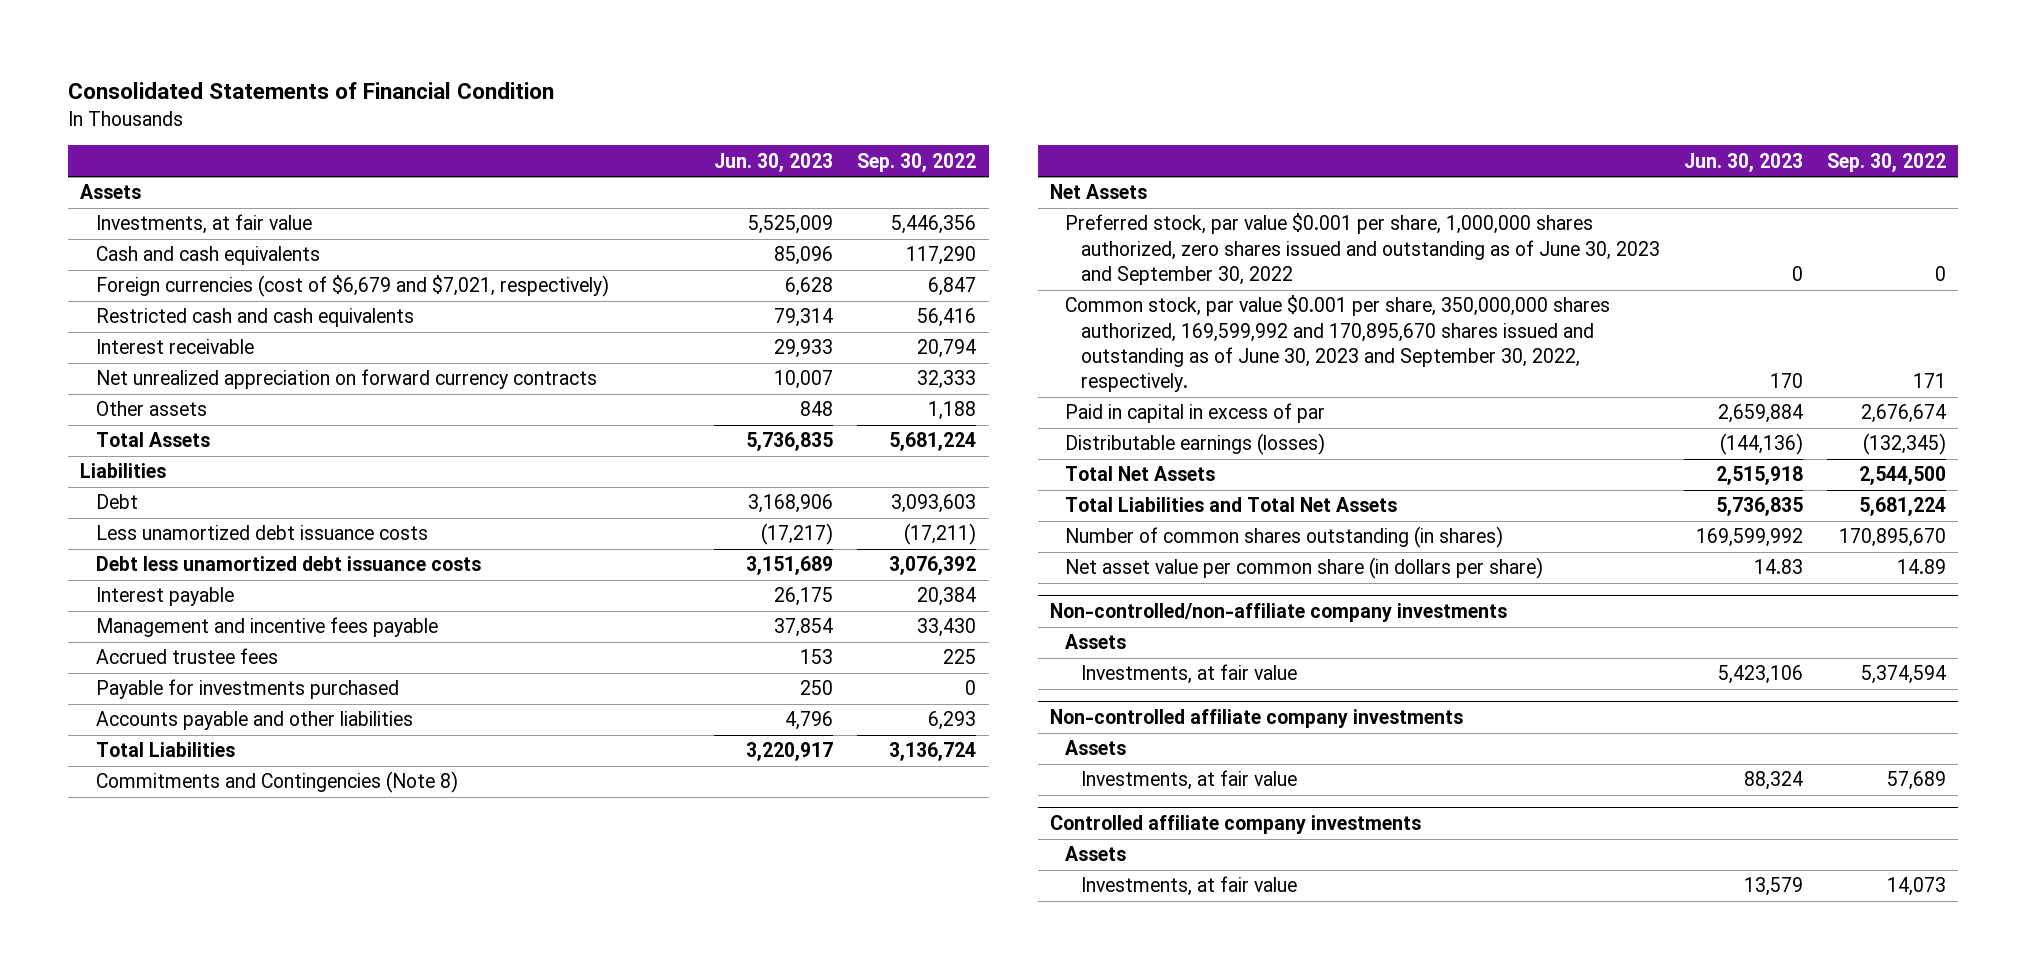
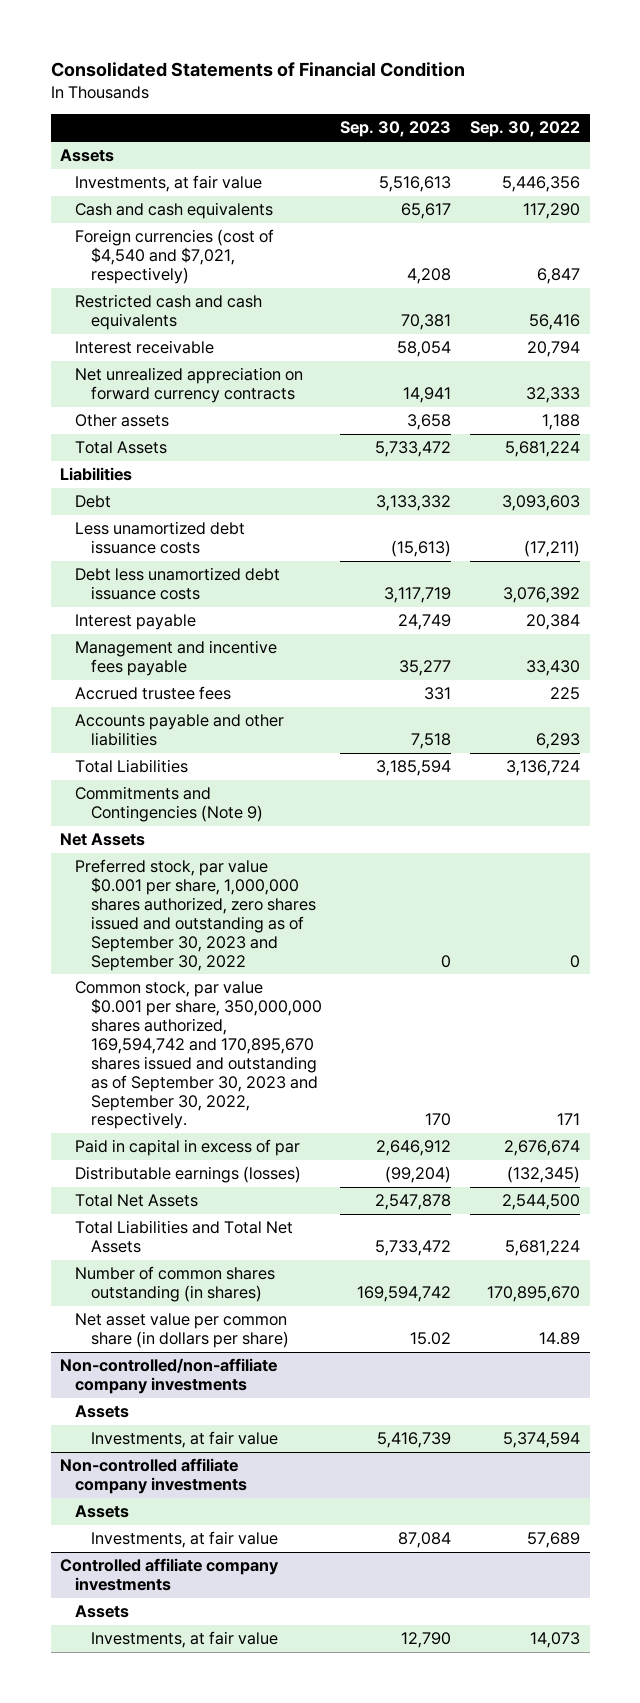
[714,152,834,172] Jun. 30, 2023 -> none
none -> [340,121,452,138] Sep. 30, 2023
[95,275,609,298] Foreign currencies (cost of $6,679 and $7,021, respectively) -> [75,229,275,285] Foreign currencies (cost of $4,540 and $7,021, respectively)
[95,679,399,700] Payable for investments purchased -> none
[95,771,458,794] Commitments and Contingencies (Note 8) -> [75,786,263,823] Commitments and Contingencies (Note 9)
[1065,213,1660,286] Preferred stock, par value $0.001 per share, 1,000,000 shares authorized, zero shares issued and outstanding as of June 30, 2023 and September 30, 2022 -> [75,859,316,971] Preferred stock, par value $0.001 per share, 1,000,000 shares authorized, zero shares issued and outstanding as of September 30, 2023 and September 30, 2022
[1065,295,1611,393] Common stock, par value $0.001 per share, 350,000,000 shares authorized, 169,599,992 and 170,895,670 shares issued and outstanding as of June 30, 2023 and September 30, 2022, respectively. -> [75,981,322,1130] Common stock, par value $0.001 per share, 350,000,000 shares authorized, 169,594,742 and 170,895,670 shares issued and outstanding as of September 30, 2023 and September 30, 2022, respectively.

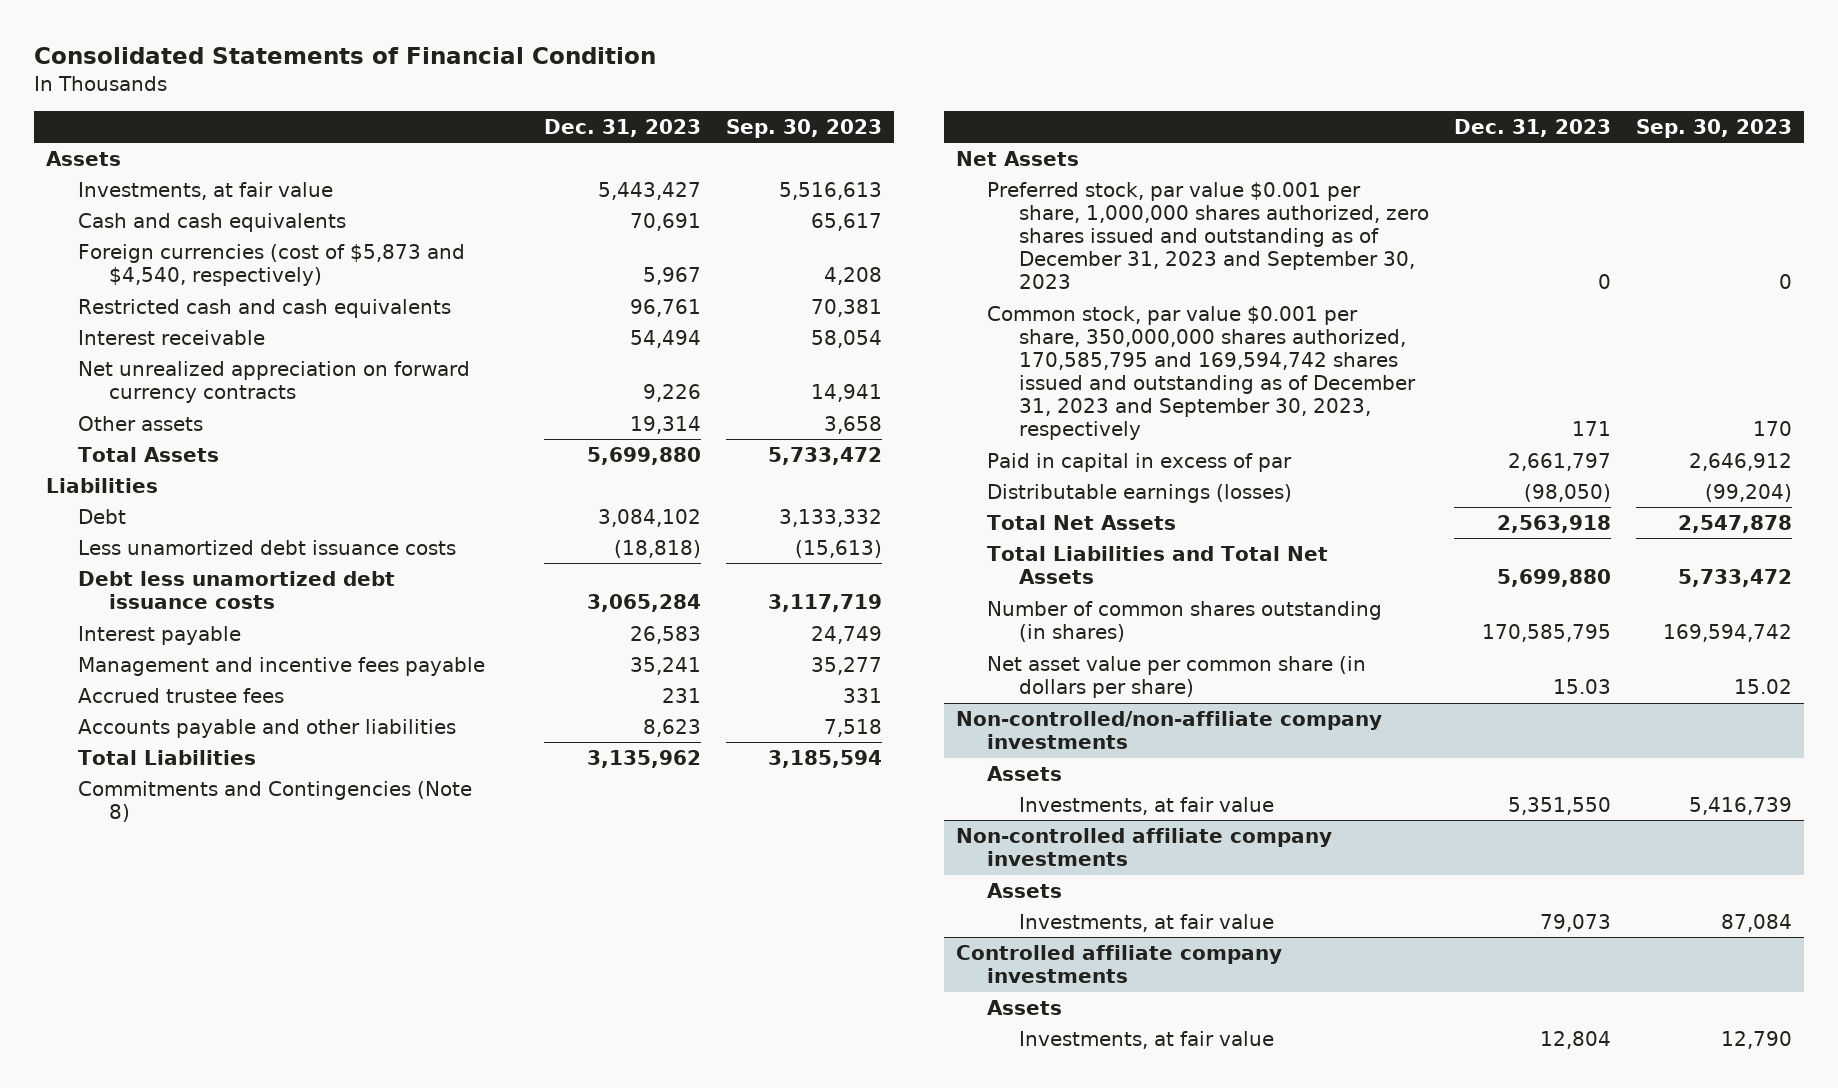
[470,121,581,138] Sep. 30, 2022 -> none
none -> [544,118,702,137] Dec. 31, 2023
[75,229,275,285] Foreign currencies (cost of $4,540 and $7,021, respectively) -> [77,243,465,287] Foreign currencies (cost of $5,873 and $4,540, respectively)
[75,786,263,823] Commitments and Contingencies (Note 9) -> [77,780,472,823] Commitments and Contingencies (Note 8)
[75,859,316,971] Preferred stock, par value $0.001 per share, 1,000,000 shares authorized, zero shares issued and outstanding as of September 30, 2023 and September 30, 2022 -> [987,181,1430,290] Preferred stock, par value $0.001 per share, 1,000,000 shares authorized, zero shares issued and outstanding as of December 31, 2023 and September 30, 2023
[75,981,322,1130] Common stock, par value $0.001 per share, 350,000,000 shares authorized, 169,594,742 and 170,895,670 shares issued and outstanding as of September 30, 2023 and September 30, 2022, respectively. -> [987,305,1417,441] Common stock, par value $0.001 per share, 350,000,000 shares authorized, 170,585,795 and 169,594,742 shares issued and outstanding as of December 31, 2023 and September 30, 2023, respectively

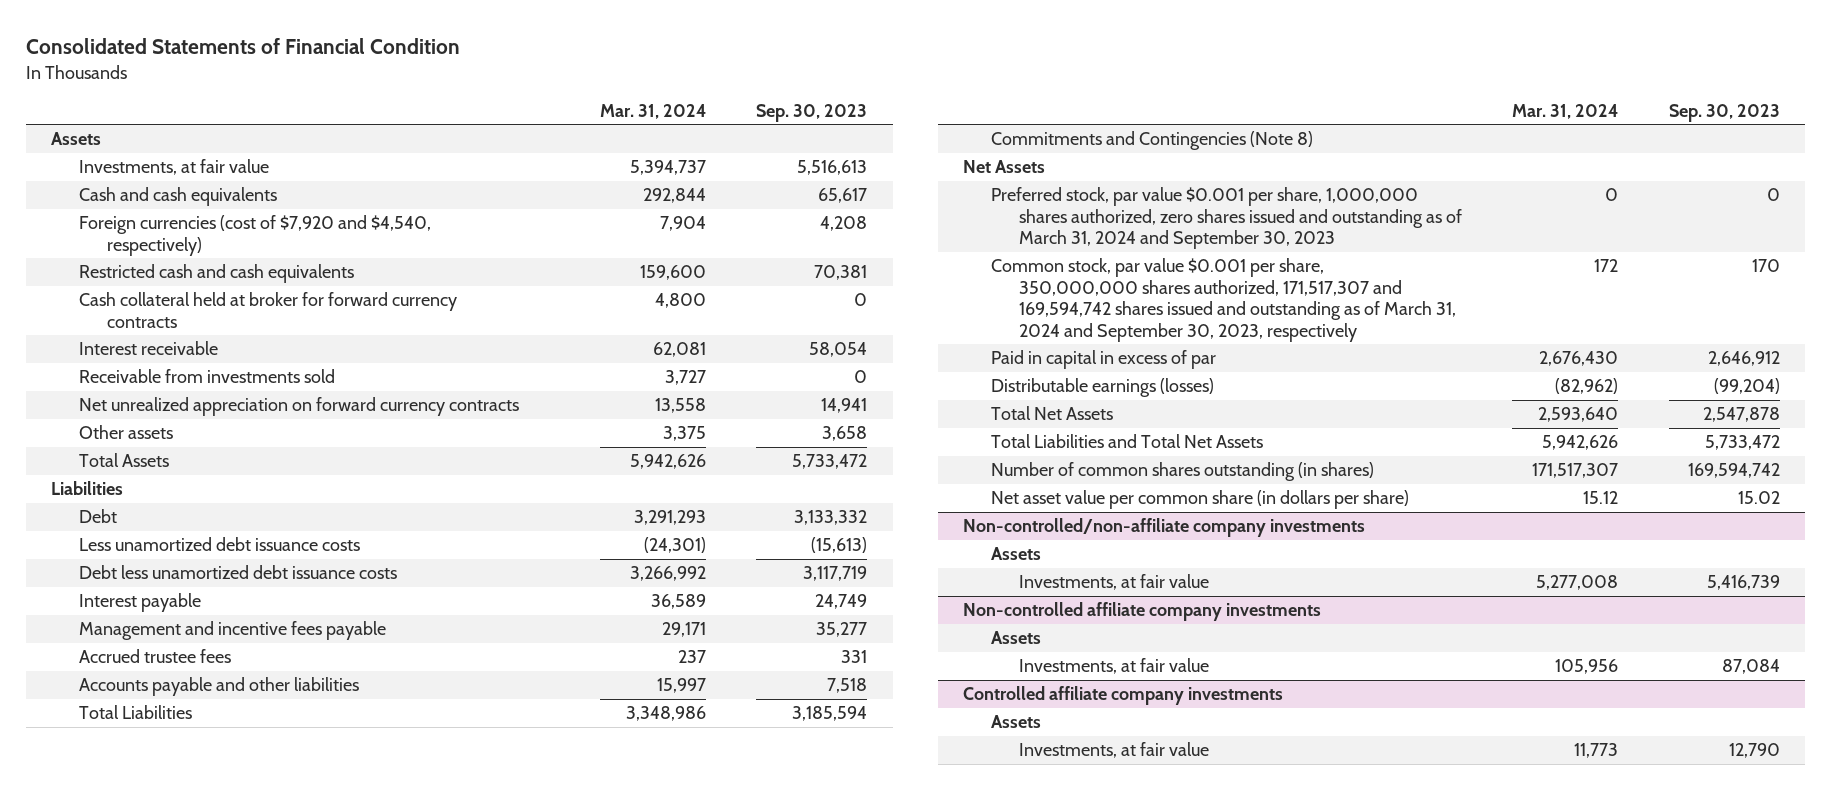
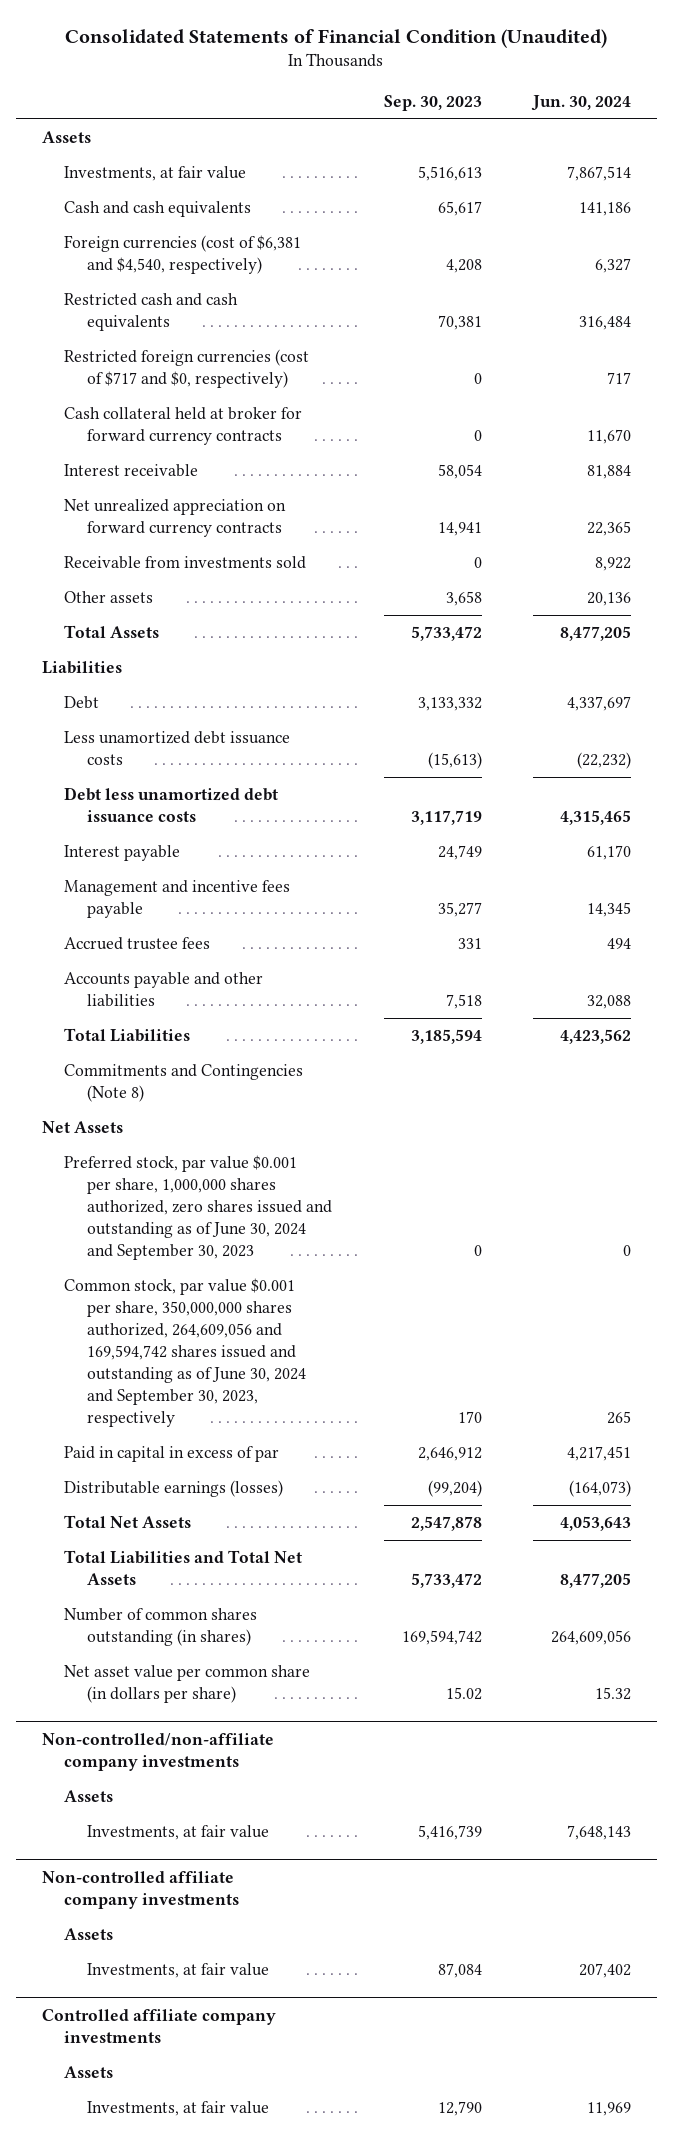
[25,38,460,55] Consolidated Statements of Financial Condition -> [65,28,608,48] Consolidated Statements of Financial Condition (Unaudited)
[600,103,707,119] Mar. 31, 2024 -> none
none -> [531,94,632,111] Jun. 30, 2024
[78,215,431,256] Foreign currencies (cost of $7,920 and $4,540, respectively) -> [64,235,302,275] Foreign currencies (cost of $6,381 and $4,540, respectively)
none -> [64,349,310,389] Restricted foreign currencies (cost of $717 and $0, respectively)
[78,369,335,384] Receivable from investments sold -> [64,556,307,570] Receivable from investments sold
[991,187,1463,250] Preferred stock, par value $0.001 per share, 1,000,000 shares authorized, zero shares issued and outstanding as of March 31, 2024 and September 30, 2023 -> [64,1155,333,1260] Preferred stock, par value $0.001 per share, 1,000,000 shares authorized, zero shares issued and outstanding as of June 30, 2024 and September 30, 2023
[991,258,1457,342] Common stock, par value $0.001 per share, 350,000,000 shares authorized, 171,517,307 and 169,594,742 shares issued and outstanding as of March 31, 2024 and September 30, 2023, respectively -> [64,1278,307,1427] Common stock, par value $0.001 per share, 350,000,000 shares authorized, 264,609,056 and 169,594,742 shares issued and outstanding as of June 30, 2024 and September 30, 2023, respectively

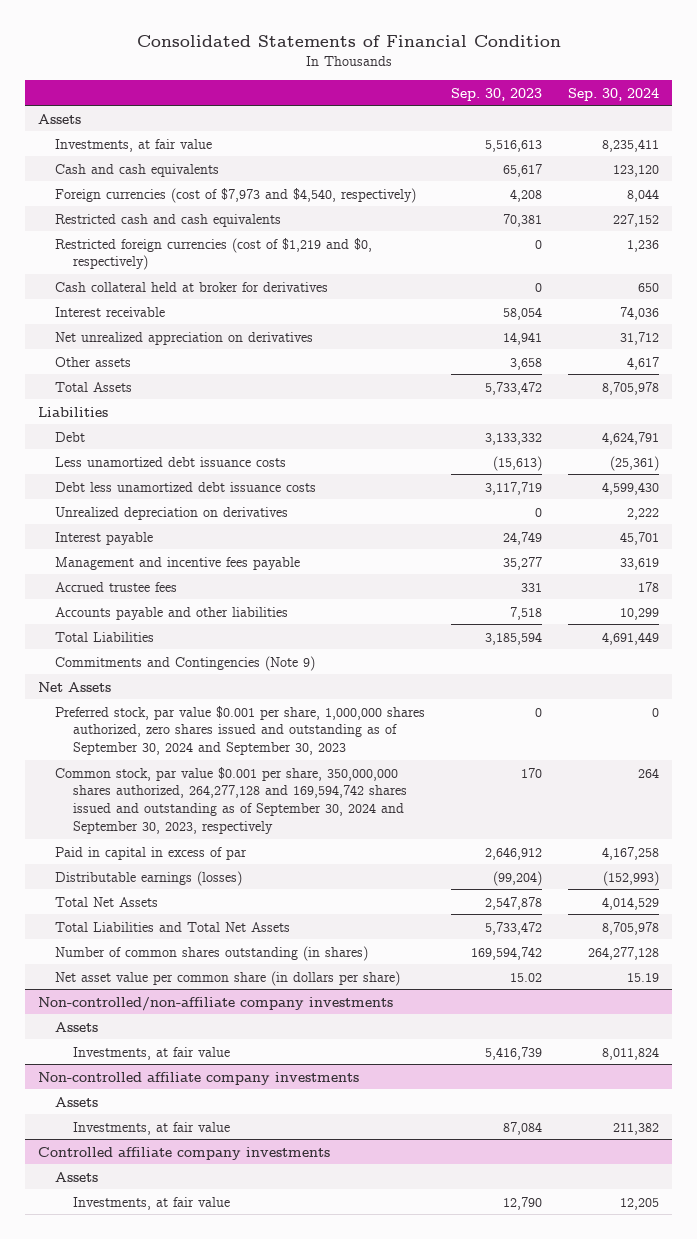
[65,28,608,48] Consolidated Statements of Financial Condition (Unaudited) -> [136,34,561,47] Consolidated Statements of Financial Condition
[531,94,632,111] Jun. 30, 2024 -> none
none -> [568,87,660,101] Sep. 30, 2024
[64,235,302,275] Foreign currencies (cost of $6,381 and $4,540, respectively) -> [55,187,417,203] Foreign currencies (cost of $7,973 and $4,540, respectively)
[64,349,310,389] Restricted foreign currencies (cost of $717 and $0, respectively) -> [55,237,373,271] Restricted foreign currencies (cost of $1,219 and $0, respectively)
[64,407,303,446] Cash collateral held at broker for forward currency contracts -> [55,281,329,292] Cash collateral held at broker for derivatives
[64,556,307,570] Receivable from investments sold -> none
[64,499,287,538] Net unrealized appreciation on forward currency contracts -> [55,331,314,345] Net unrealized appreciation on derivatives
none -> [55,506,289,520] Unrealized depreciation on derivatives
[64,1064,304,1103] Commitments and Contingencies (Note 8) -> [55,655,316,671] Commitments and Contingencies (Note 9)
[64,1155,333,1260] Preferred stock, par value $0.001 per share, 1,000,000 shares authorized, zero shares issued and outstanding as of June 30, 2024 and September 30, 2023 -> [55,705,426,756] Preferred stock, par value $0.001 per share, 1,000,000 shares authorized, zero shares issued and outstanding as of September 30, 2024 and September 30, 2023
[64,1278,307,1427] Common stock, par value $0.001 per share, 350,000,000 shares authorized, 264,609,056 and 169,594,742 shares issued and outstanding as of June 30, 2024 and September 30, 2023, respectively -> [55,766,407,835] Common stock, par value $0.001 per share, 350,000,000 shares authorized, 264,277,128 and 169,594,742 shares issued and outstanding as of September 30, 2024 and September 30, 2023, respectively

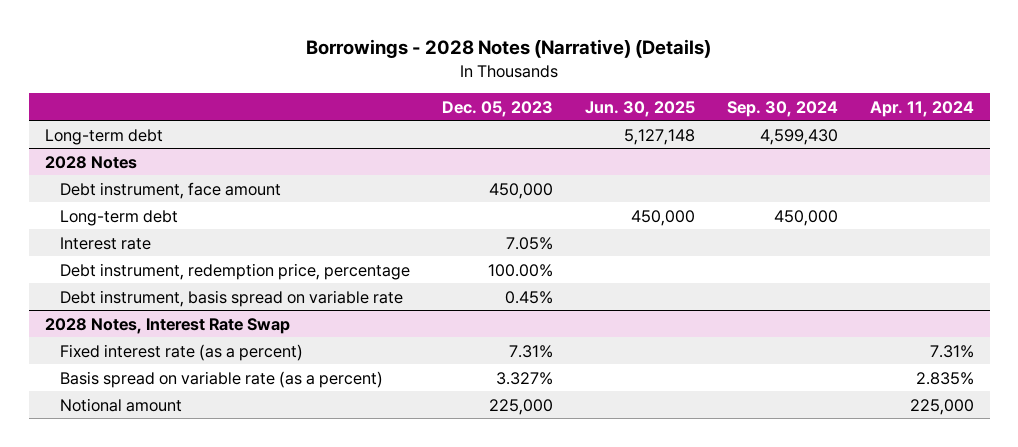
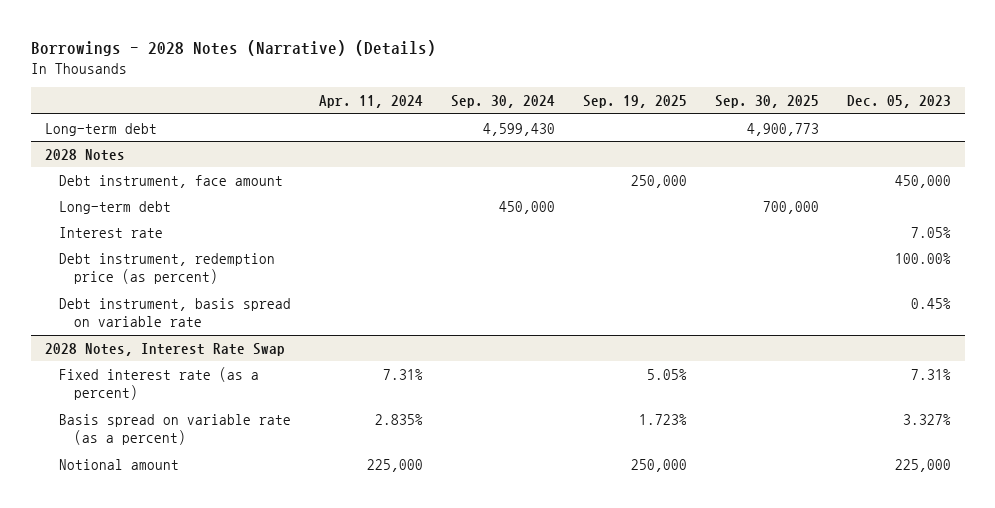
[584,100,695,117] Jun. 30, 2025 -> none
none -> [582,95,687,109] Sep. 19, 2025
none -> [714,95,819,109] Sep. 30, 2025
[59,262,410,280] Debt instrument, redemption price, percentage -> [59,252,276,285] Debt instrument, redemption price (as percent)

